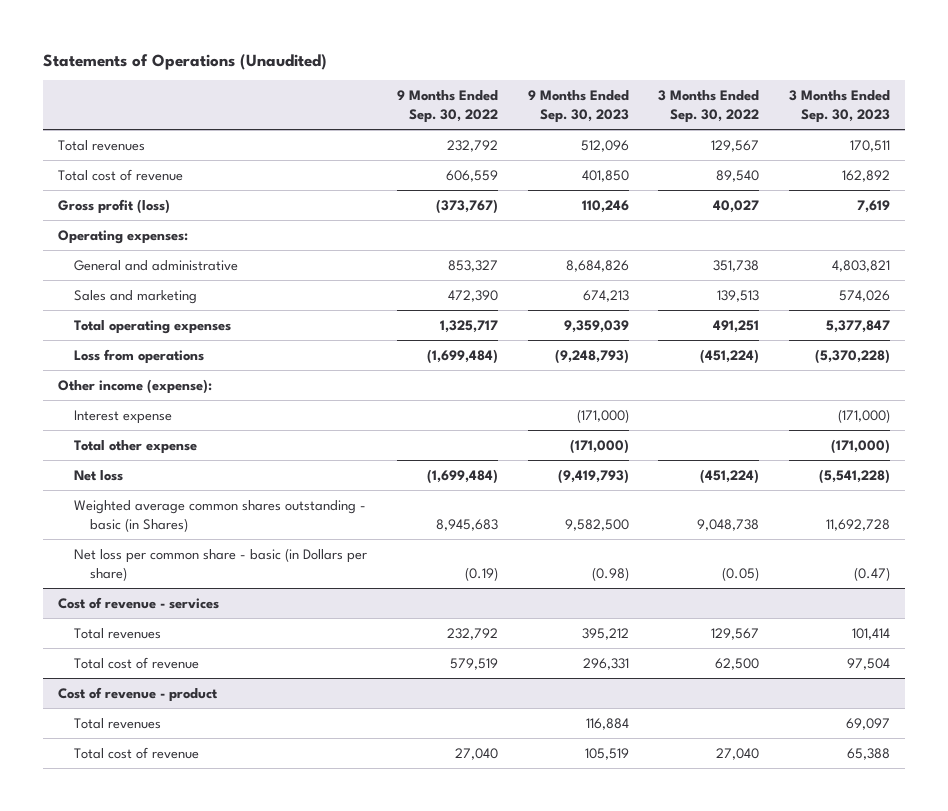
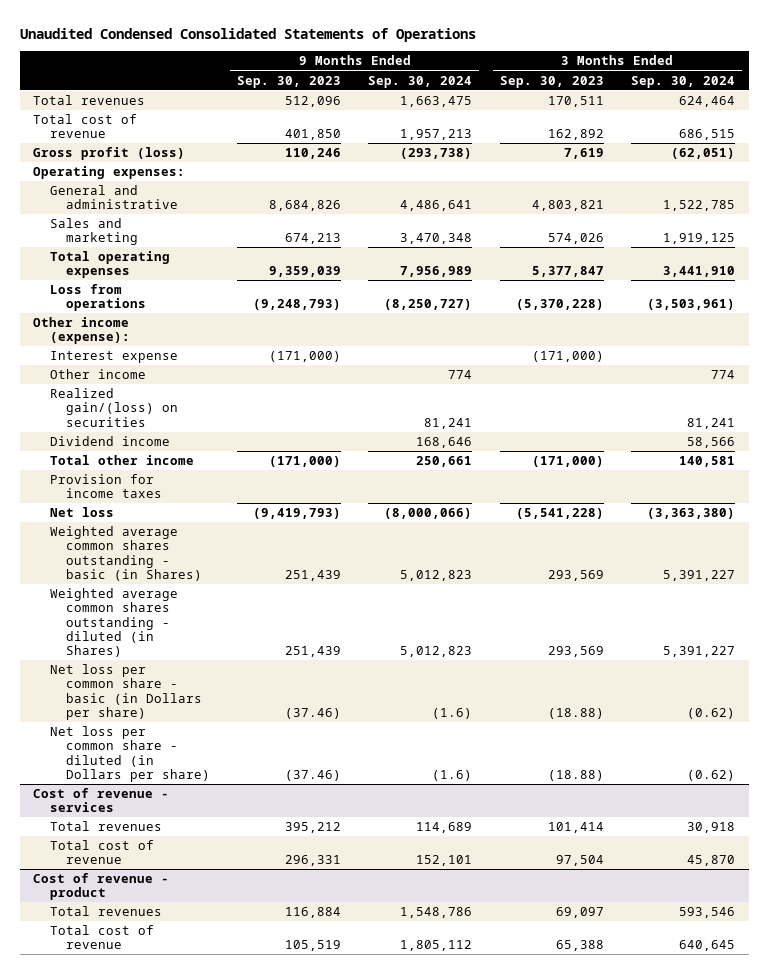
[42,53,327,70] Statements of Operations (Unaudited) -> [19,27,476,42] Unaudited Condensed Consolidated Statements of Operations
[396,90,498,123] 9 Months Ended Sep. 30, 2022 -> none
[658,90,760,123] 3 Months Ended Sep. 30, 2022 -> none
none -> [368,75,473,88] Sep. 30, 2024
none -> [630,75,735,88] Sep. 30, 2024
none -> [49,369,146,380] Other income
none -> [49,388,178,427] Realized gain/(loss) on securities
none -> [49,436,170,447] Dividend income
[73,439,197,454] Total other expense -> [49,455,194,466] Total other income
none -> [49,474,162,499] Provision for income taxes
[564,518,629,531] 9,582,500 -> [285,569,342,581] 251,439
[826,518,891,531] 11,692,728 -> [547,569,604,581] 293,569
none -> [49,588,178,658] Weighted average common shares outstanding - diluted (in Shares)
[591,566,629,581] (0.98) -> [285,707,342,719] (37.46)
[854,566,891,581] (0.47) -> [547,707,604,719] (18.88)
none -> [49,726,210,782] Net loss per common share - diluted (in Dollars per share)

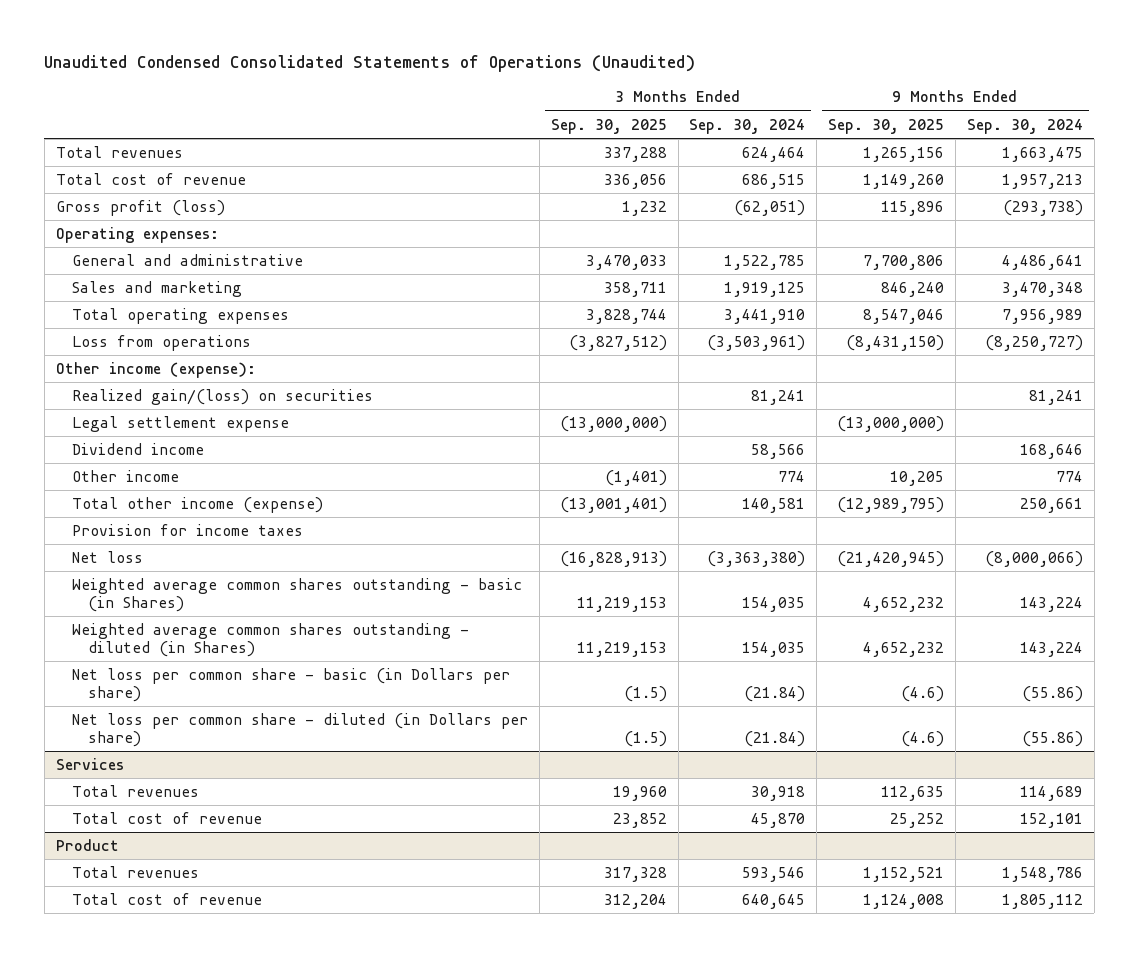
[19,27,476,42] Unaudited Condensed Consolidated Statements of Operations -> [44,55,696,73] Unaudited Condensed Consolidated Statements of Operations (Unaudited)
[237,75,342,88] Sep. 30, 2023 -> none
[499,75,604,88] Sep. 30, 2023 -> none
none -> [550,118,667,134] Sep. 30, 2025
none -> [828,118,945,134] Sep. 30, 2025
[49,351,178,364] Interest expense -> none
none -> [72,415,290,432] Legal settlement expense
[49,369,146,380] Other income -> [72,469,180,482] Other income
[49,455,194,466] Total other income -> [72,496,324,513] Total other income (expense)
[400,569,473,581] 5,012,823 -> [1019,596,1083,612] 143,224
[662,569,735,581] 5,391,227 -> [742,596,806,612] 154,035
[400,646,473,658] 5,012,823 -> [1019,641,1083,657] 143,224
[662,646,735,658] 5,391,227 -> [742,641,806,657] 154,035
[432,707,473,719] (1.6) -> [1021,685,1083,702] (55.86)
[686,707,735,719] (0.62) -> [744,685,806,702] (21.84)
[432,769,473,781] (1.6) -> [1021,730,1083,747] (55.86)
[686,769,735,781] (0.62) -> [744,730,806,747] (21.84)
[33,788,170,813] Cost of revenue - services -> [55,757,124,770] Services
[33,873,170,901] Cost of revenue - product -> [55,838,119,851] Product

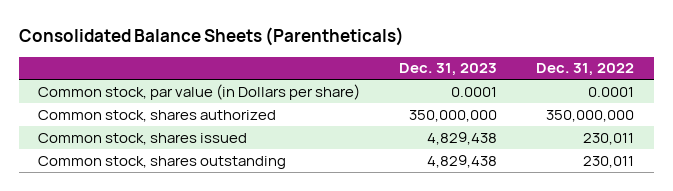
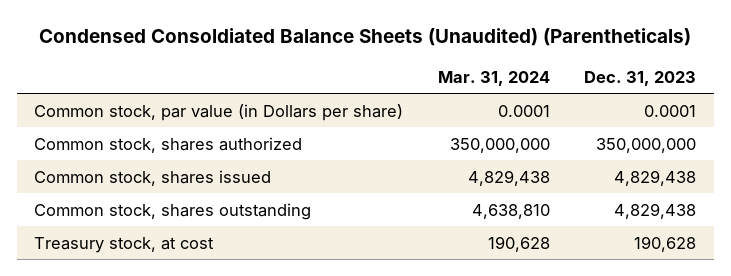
[18,26,404,46] Consolidated Balance Sheets (Parentheticals) -> [39,28,692,47] Condensed Consoldiated Balance Sheets (Unaudited) (Parentheticals)
[536,63,635,77] Dec. 31, 2022 -> none
none -> [437,70,550,86] Mar. 31, 2024
none -> [34,236,215,253] Treasury stock, at cost

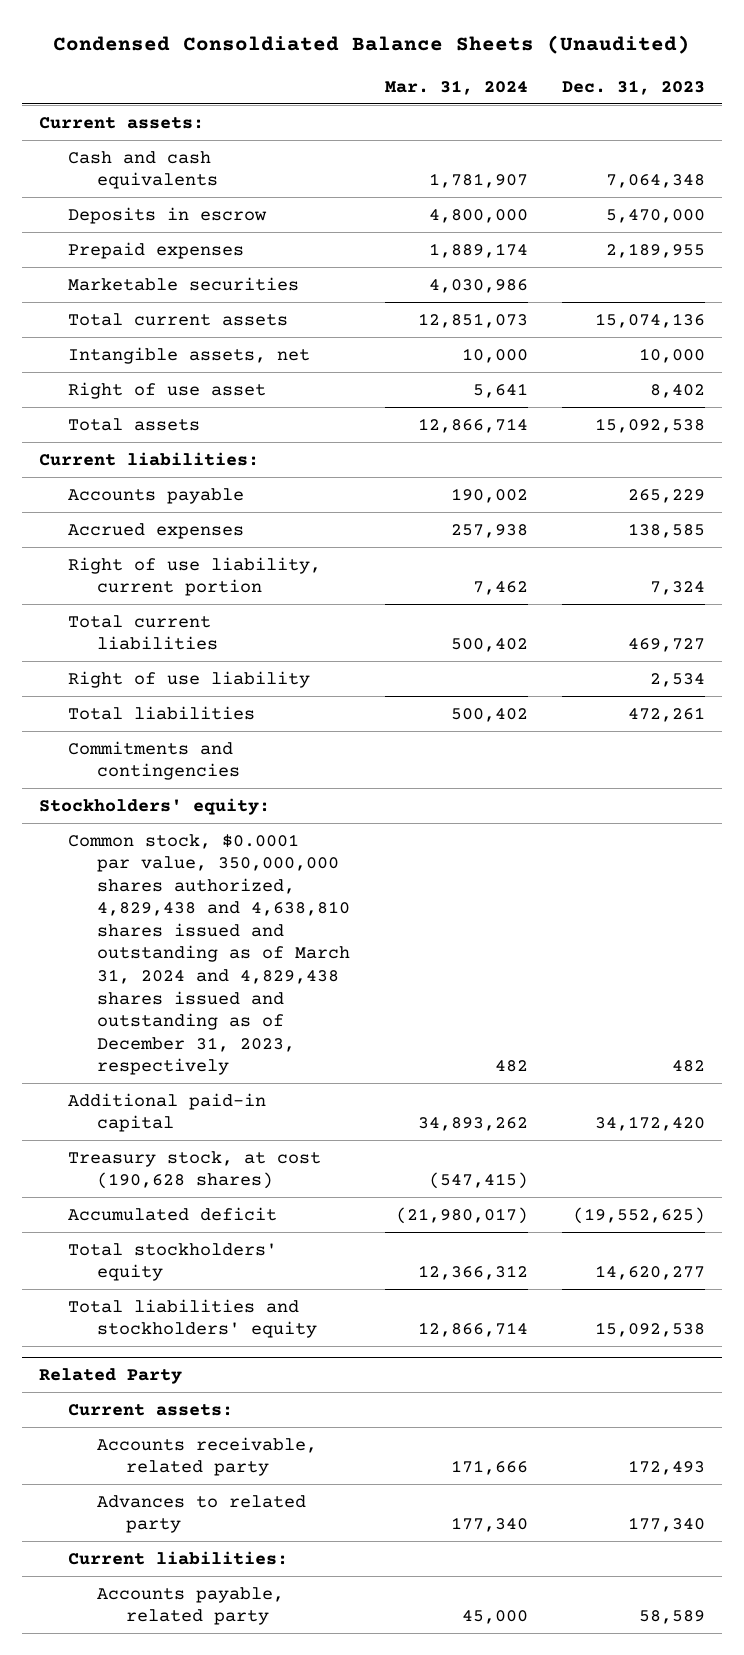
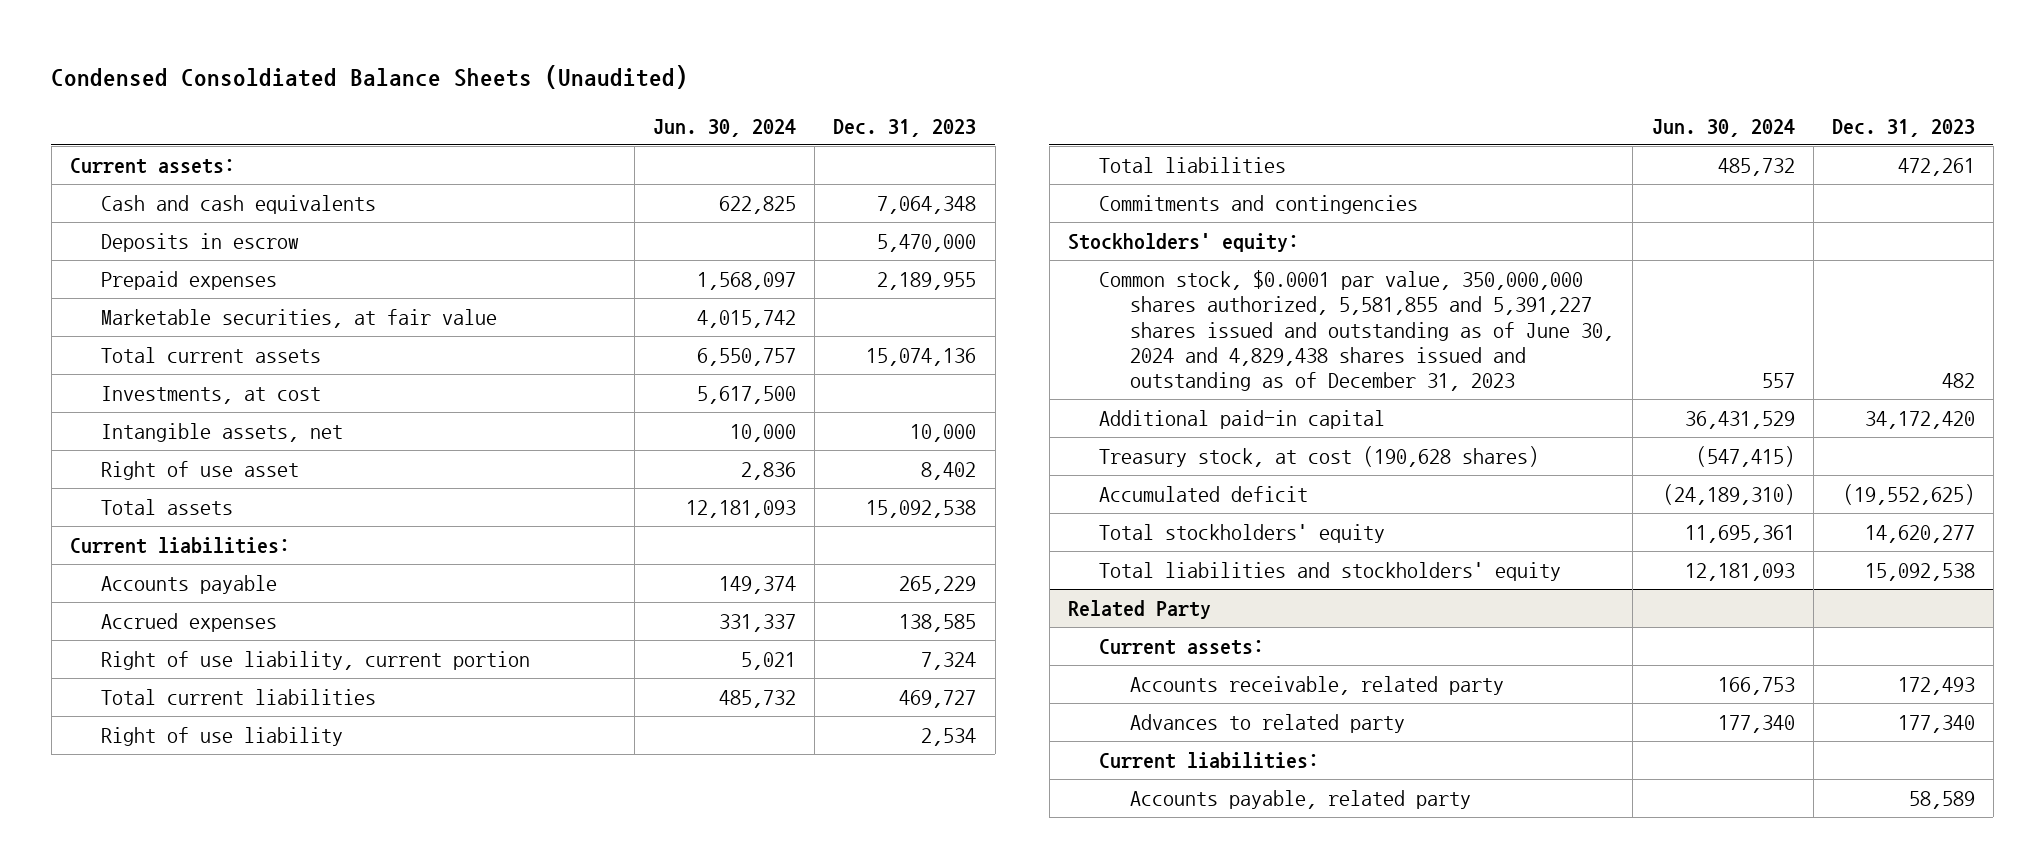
[384,79,528,95] Mar. 31, 2024 -> none
none -> [653,118,797,137] Jun. 30, 2024
[68,276,300,291] Marketable securities -> [100,308,497,328] Marketable securities, at fair value
none -> [100,385,321,404] Investments, at cost
[68,833,351,1076] Common stock, $0.0001 par value, 350,000,000 shares authorized, 4,829,438 and 4,638,810 shares issued and outstanding as of March 31, 2024 and 4,829,438 shares issued and outstanding as of December 31, 2023, respectively -> [1099,269,1615,392] Common stock, $0.0001 par value, 350,000,000 shares authorized, 5,581,855 and 5,391,227 shares issued and outstanding as of June 30, 2024 and 4,829,438 shares issued and outstanding as of December 31, 2023

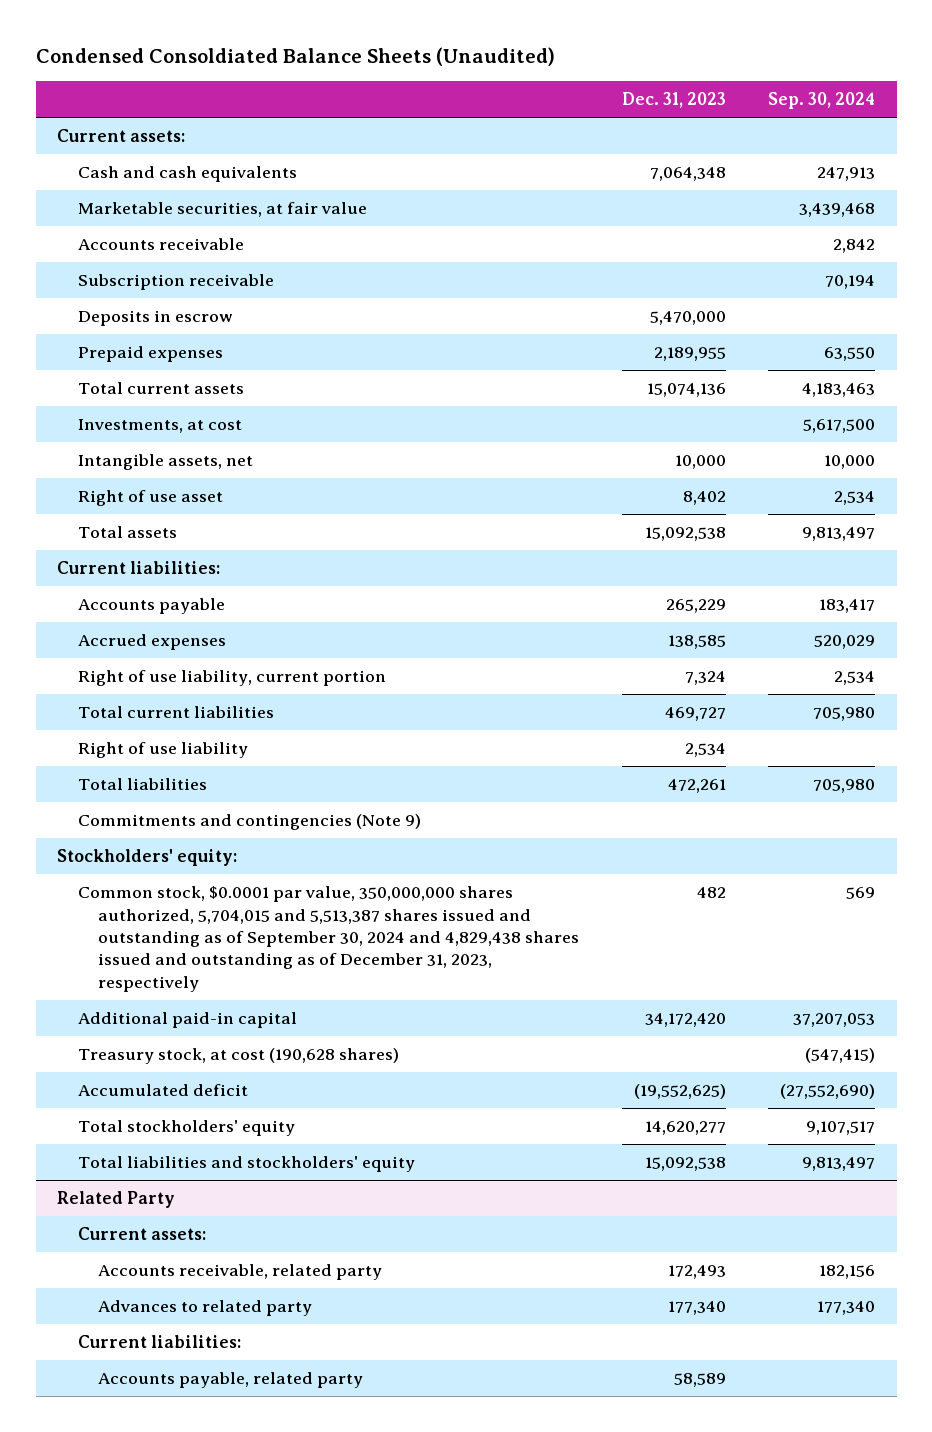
[653,118,797,137] Jun. 30, 2024 -> none
none -> [768,92,876,110] Sep. 30, 2024
[100,308,497,328] Marketable securities, at fair value -> [77,202,367,218] Marketable securities, at fair value
none -> [77,238,244,251] Accounts receivable
none -> [77,274,274,291] Subscription receivable
[1099,194,1419,214] Commitments and contingencies -> [77,814,421,831] Commitments and contingencies (Note 9)
[1099,269,1615,392] Common stock, $0.0001 par value, 350,000,000 shares authorized, 5,581,855 and 5,391,227 shares issued and outstanding as of June 30, 2024 and 4,829,438 shares issued and outstanding as of December 31, 2023 -> [77,886,580,992] Common stock, $0.0001 par value, 350,000,000 shares authorized, 5,704,015 and 5,513,387 shares issued and outstanding as of September 30, 2024 and 4,829,438 shares issued and outstanding as of December 31, 2023, respectively

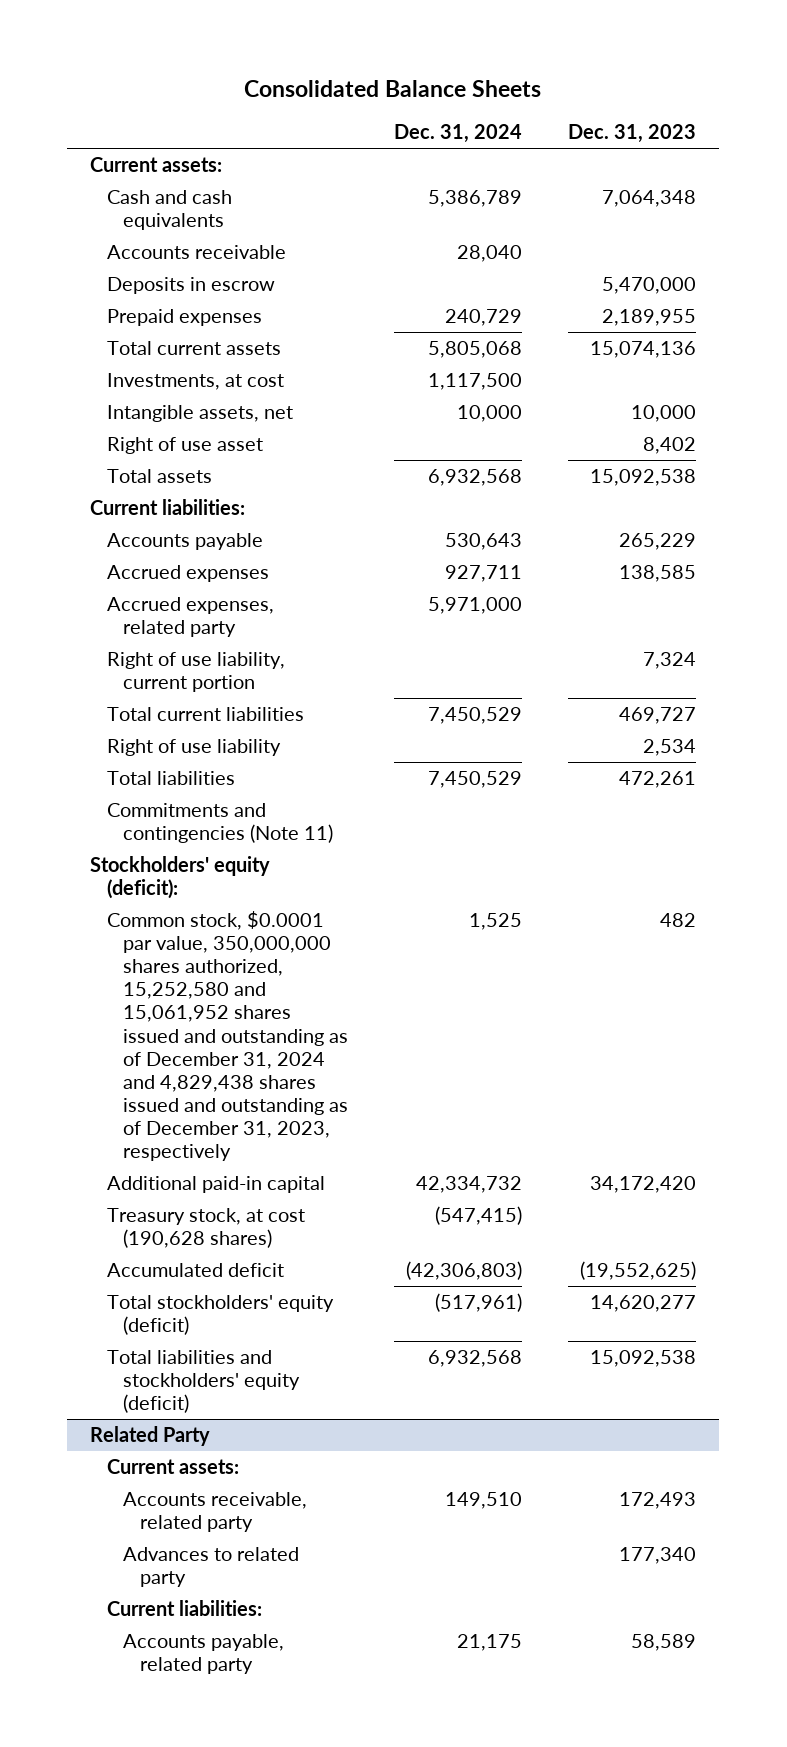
[35,47,555,67] Condensed Consoldiated Balance Sheets (Unaudited) -> [244,80,542,98] Consolidated Balance Sheets
[768,92,876,110] Sep. 30, 2024 -> none
none -> [394,124,523,144] Dec. 31, 2024
[77,202,367,218] Marketable securities, at fair value -> none
[77,274,274,291] Subscription receivable -> none
none -> [106,596,274,638] Accrued expenses, related party
[77,814,421,831] Commitments and contingencies (Note 9) -> [106,802,334,844] Commitments and contingencies (Note 11)
[57,849,238,867] Stockholders' equity: -> [90,855,271,900] Stockholders' equity (deficit):
[77,886,580,992] Common stock, $0.0001 par value, 350,000,000 shares authorized, 5,704,015 and 5,513,387 shares issued and outstanding as of September 30, 2024 and 4,829,438 shares issued and outstanding as of December 31, 2023, respectively -> [106,910,349,1162] Common stock, $0.0001 par value, 350,000,000 shares authorized, 15,252,580 and 15,061,952 shares issued and outstanding as of December 31, 2024 and 4,829,438 shares issued and outstanding as of December 31, 2023, respectively
[77,1120,295,1137] Total stockholders' equity -> [106,1294,334,1336] Total stockholders' equity (deficit)
[77,1156,415,1173] Total liabilities and stockholders' equity -> [106,1349,301,1414] Total liabilities and stockholders' equity (deficit)

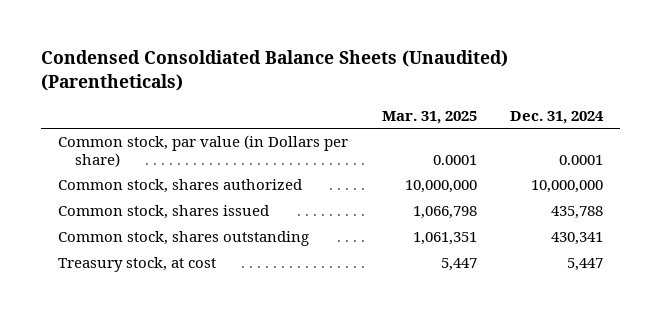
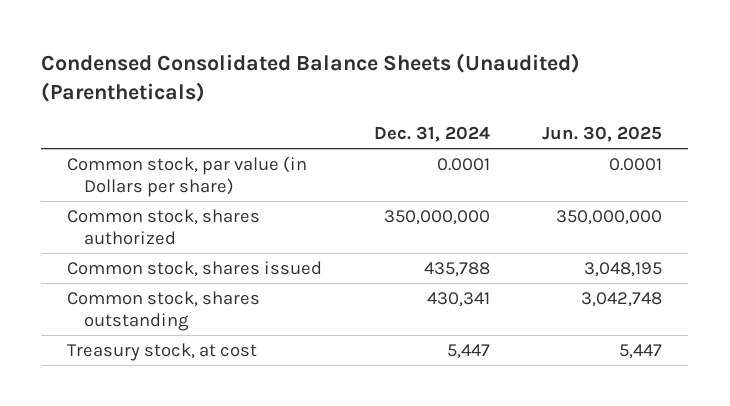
[40,50,508,91] Condensed Consoldiated Balance Sheets (Unaudited) (Parentheticals) -> [41,53,581,103] Condensed Consolidated Balance Sheets (Unaudited) (Parentheticals)
[381,110,477,124] Mar. 31, 2025 -> none
none -> [542,125,663,142] Jun. 30, 2025
[531,180,604,194] 10,000,000 -> [384,210,491,226] 350,000,000

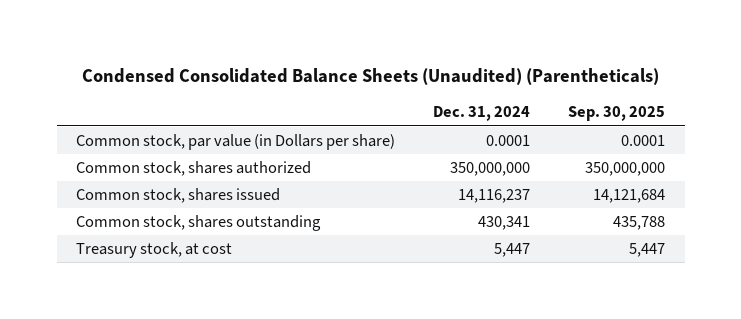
[542,125,663,142] Jun. 30, 2025 -> none
none -> [568,106,666,122] Sep. 30, 2025
[424,262,491,278] 435,788 -> [458,189,531,204] 14,116,237

